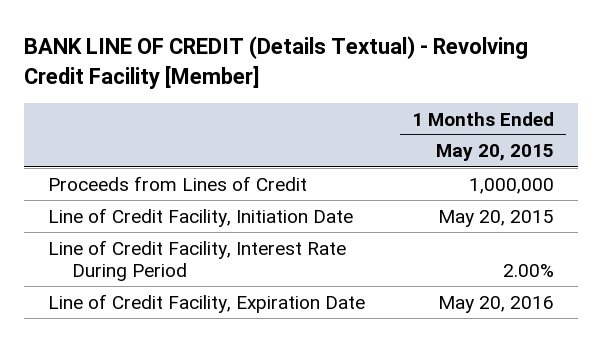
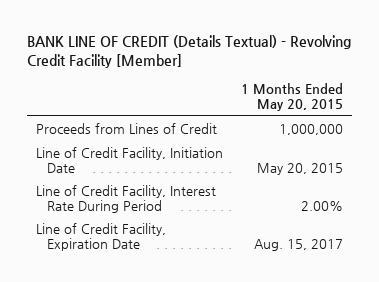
[437,295,554,313] May 20, 2016 -> [254,238,344,251] Aug. 15, 2017

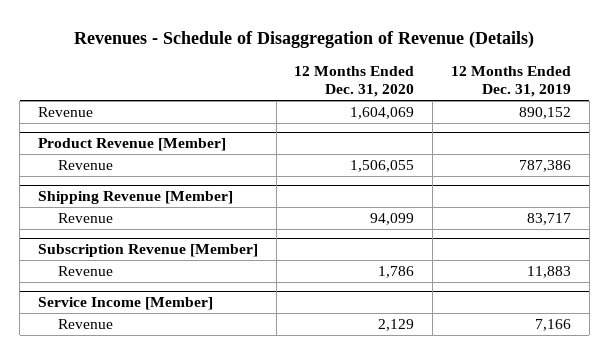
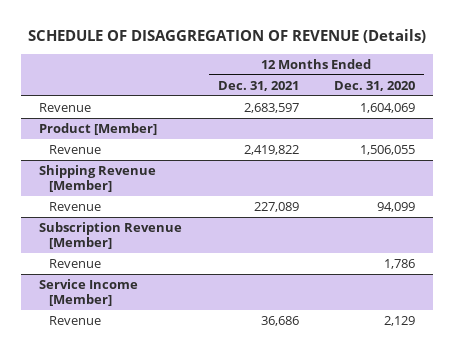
[74,31,535,49] Revenues - Schedule of Disaggregation of Revenue (Details) -> [28,28,427,43] SCHEDULE OF DISAGGREGATION OF REVENUE (Details)
[450,66,571,98] 12 Months Ended Dec. 31, 2019 -> none
none -> [217,80,299,91] Dec. 31, 2021
[37,138,226,152] Product Revenue [Member] -> [38,123,157,136] Product [Member]

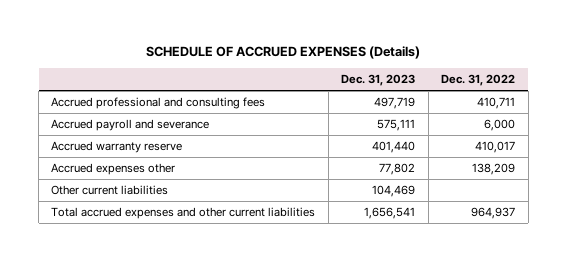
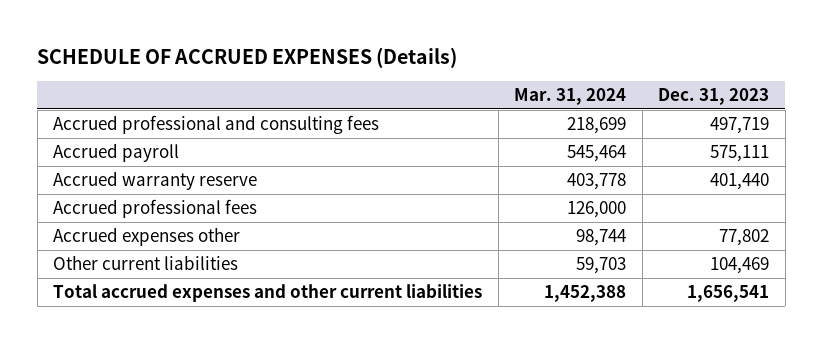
[441,74,516,87] Dec. 31, 2022 -> none
none -> [514,88,627,106] Mar. 31, 2024
[51,119,210,132] Accrued payroll and severance -> [53,143,180,163] Accrued payroll
none -> [53,199,258,219] Accrued professional fees

